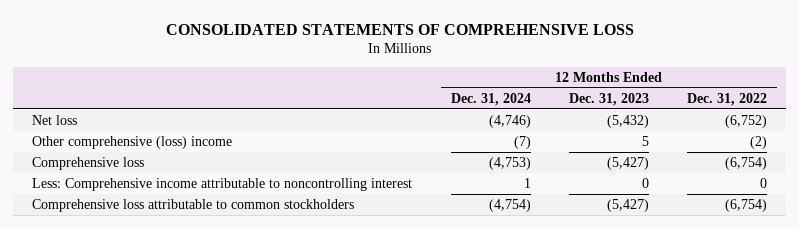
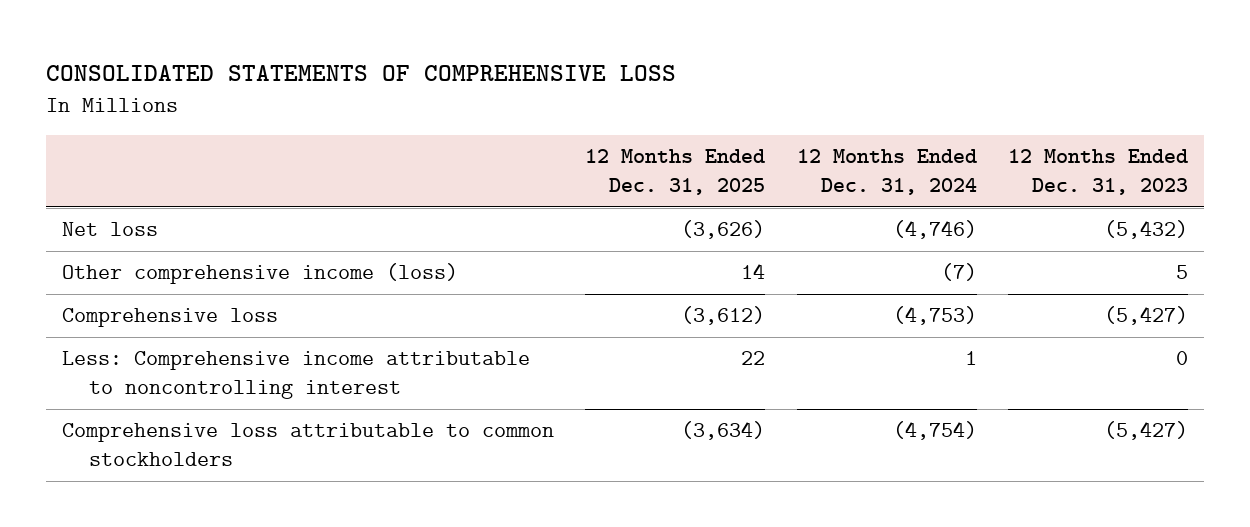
[687,92,768,106] Dec. 31, 2022 -> none
none -> [585,149,766,196] 12 Months Ended Dec. 31, 2025
[32,135,233,149] Other comprehensive (loss) income -> [61,263,458,285] Other comprehensive income (loss)

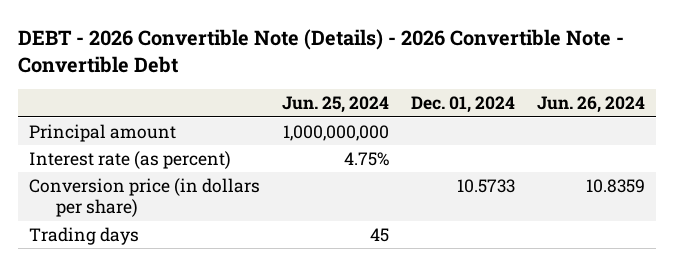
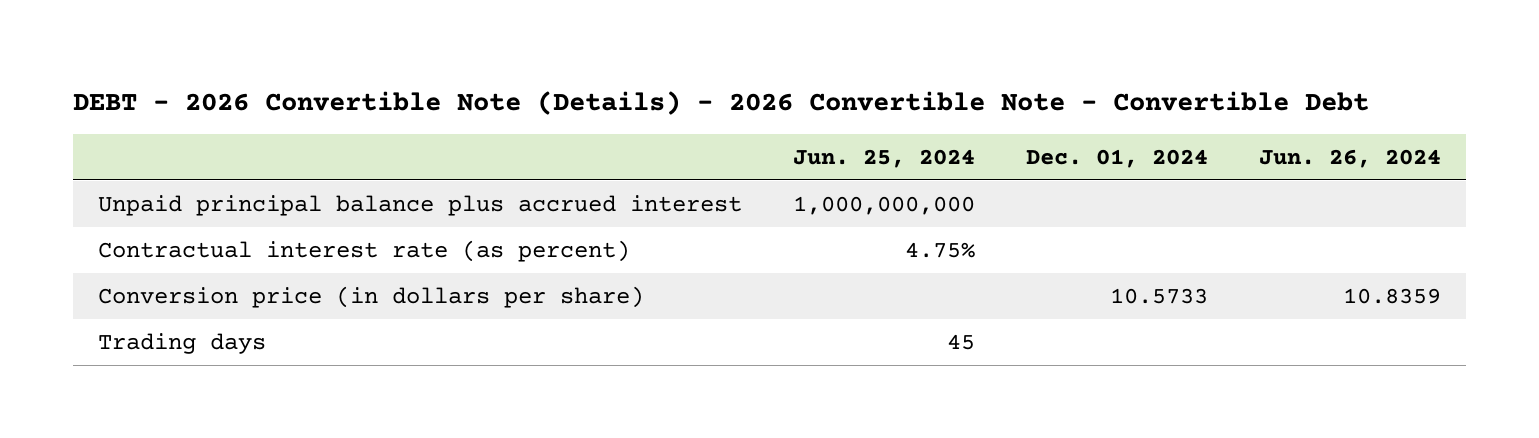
[29,123,177,142] Principal amount -> [98,194,743,216] Unpaid principal balance plus accrued interest
[29,150,232,169] Interest rate (as percent) -> [98,239,631,262] Contractual interest rate (as percent)

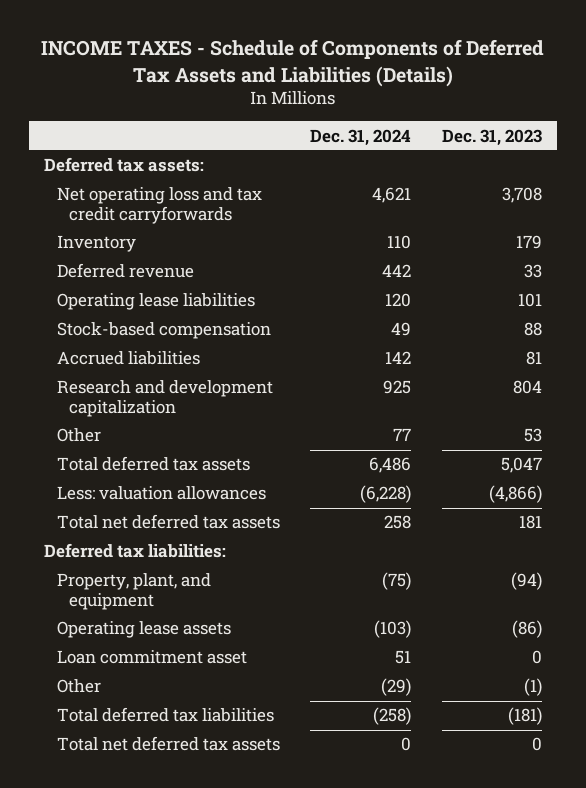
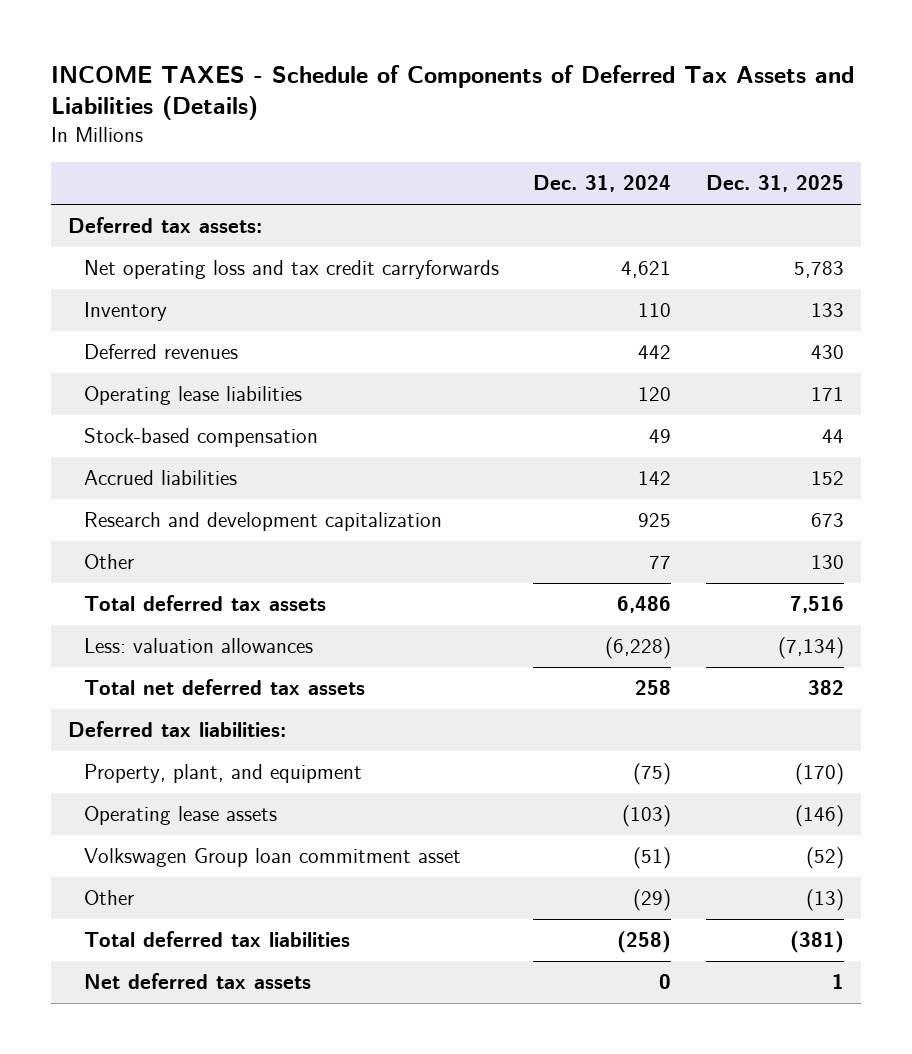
[441,128,542,146] Dec. 31, 2023 -> none
none -> [705,175,844,193] Dec. 31, 2025
[56,263,194,279] Deferred revenue -> [83,344,238,360] Deferred revenues
[56,650,247,665] Loan commitment asset -> [83,848,461,868] Volkswagen Group loan commitment asset
[395,650,412,665] 51 -> [633,847,672,870] (51)
[56,736,280,752] Total net deferred tax assets -> [83,973,311,990] Net deferred tax assets

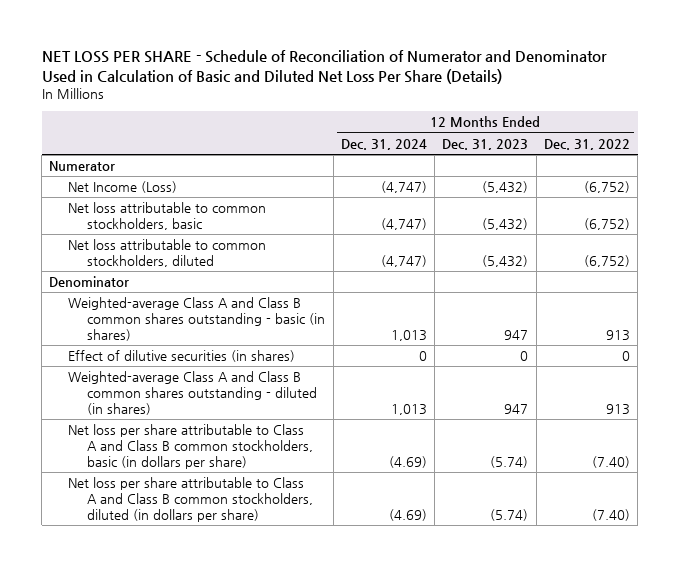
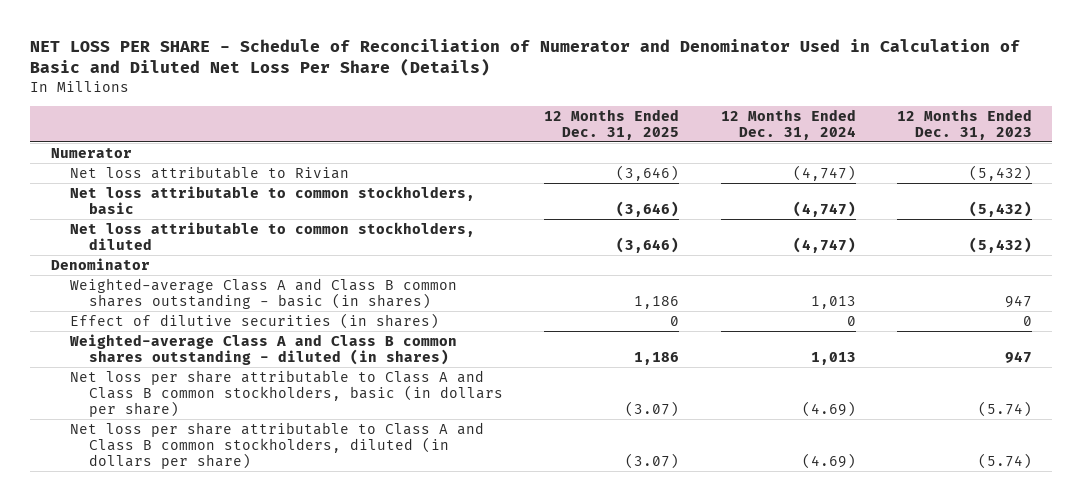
[544,138,631,150] Dec. 31, 2022 -> none
none -> [544,108,680,140] 12 Months Ended Dec. 31, 2025
[68,181,178,194] Net Income (Loss) -> [70,165,350,179] Net loss attributable to Rivian

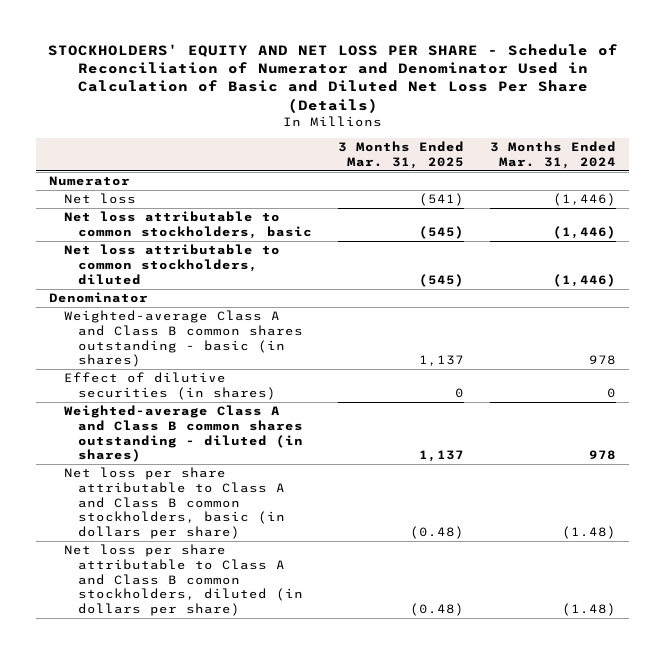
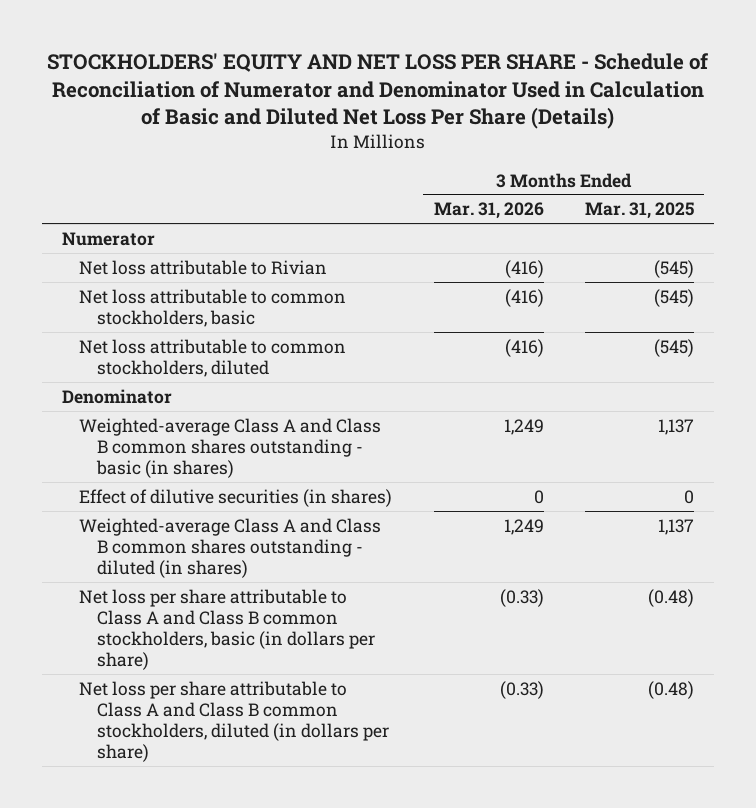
[489,140,616,169] 3 Months Ended Mar. 31, 2024 -> none
none -> [433,202,544,220] Mar. 31, 2026
[63,193,136,205] Net loss -> none
none -> [79,259,328,275] Net loss attributable to Rivian

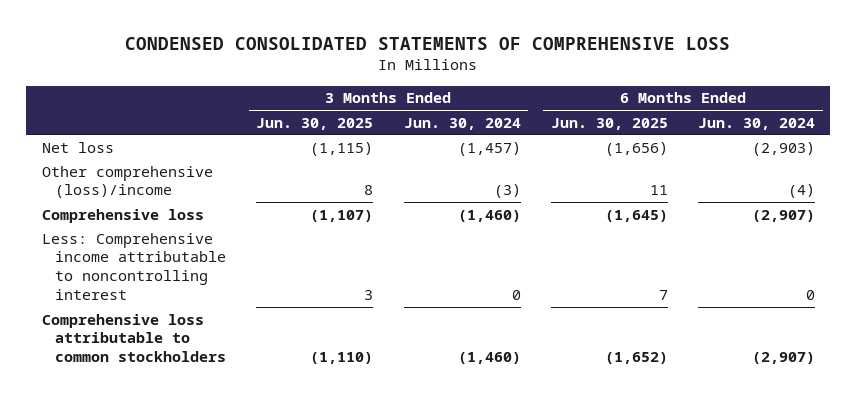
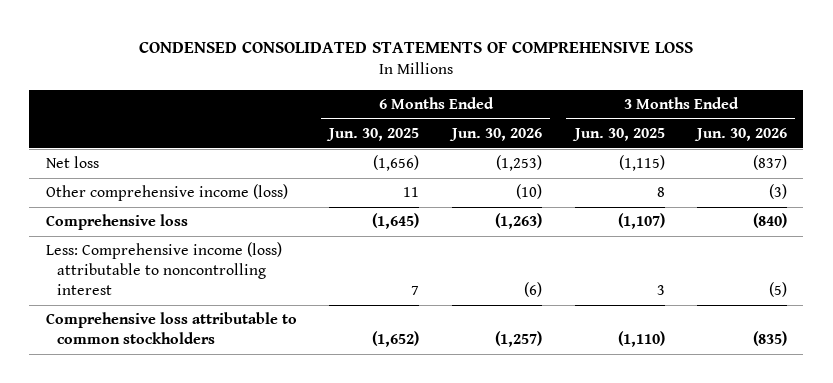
[403,117,521,130] Jun. 30, 2024 -> none
[698,117,816,130] Jun. 30, 2024 -> none
none -> [448,128,542,142] Jun. 30, 2026
none -> [694,128,788,142] Jun. 30, 2026
[41,165,213,199] Other comprehensive (loss)/income -> [45,184,288,202] Other comprehensive income (loss)
[41,232,226,300] Less: Comprehensive income attributable to noncontrolling interest -> [45,242,282,296] Less: Comprehensive income (loss) attributable to noncontrolling interest

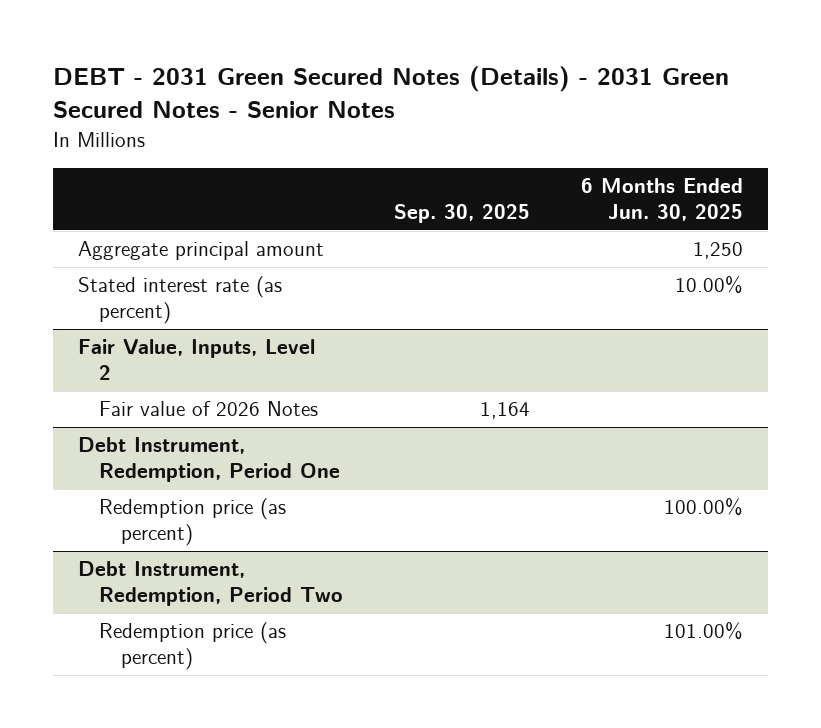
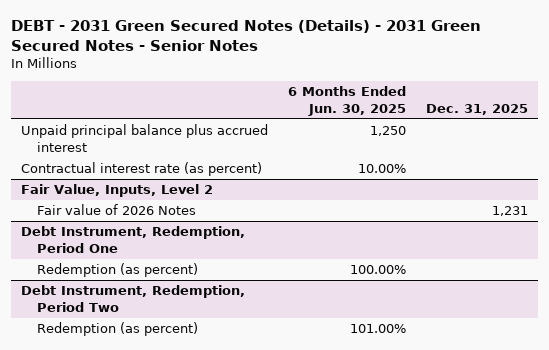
[394,204,531,224] Sep. 30, 2025 -> none
none -> [425,103,528,115] Dec. 31, 2025
[77,241,324,261] Aggregate principal amount -> [20,124,268,152] Unpaid principal balance plus accrued interest
[77,276,282,325] Stated interest rate (as percent) -> [20,162,262,177] Contractual interest rate (as percent)
[99,498,287,547] Redemption price (as percent) -> [36,263,198,278] Redemption (as percent)
[99,622,287,671] Redemption price (as percent) -> [36,322,198,337] Redemption (as percent)

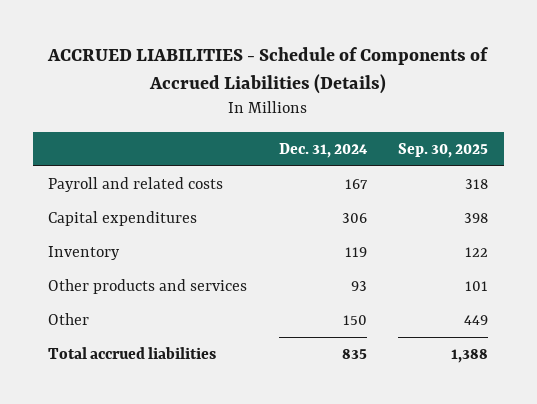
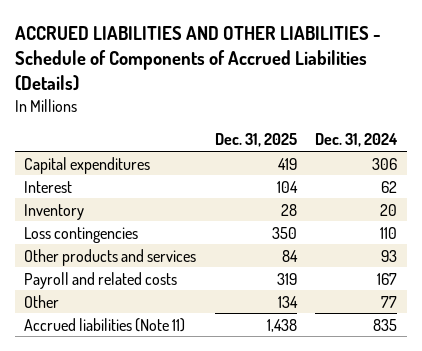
[47,46,490,94] ACCRUED LIABILITIES - Schedule of Components of Accrued Liabilities (Details) -> [15,26,382,91] ACCRUED LIABILITIES AND OTHER LIABILITIES - Schedule of Components of Accrued Liabilities (Details)
[398,142,489,158] Sep. 30, 2025 -> none
none -> [214,133,297,148] Dec. 31, 2025
none -> [24,180,73,193] Interest
[344,247,367,258] 119 -> [380,203,398,216] 20
none -> [24,226,139,243] Loss contingencies
[48,177,224,193] Payroll and related costs -> [24,271,178,289] Payroll and related costs
[342,315,367,326] 150 -> [381,295,398,308] 77
[48,347,217,360] Total accrued liabilities -> [24,317,186,332] Accrued liabilities (Note 11)

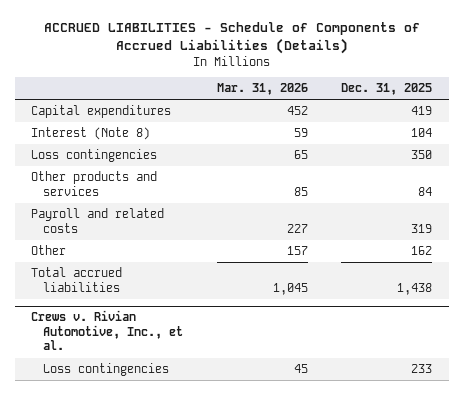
[15,26,382,91] ACCRUED LIABILITIES AND OTHER LIABILITIES - Schedule of Components of Accrued Liabilities (Details) -> [43,22,420,55] ACCRUED LIABILITIES - Schedule of Components of Accrued Liabilities (Details)
[315,133,399,148] Dec. 31, 2024 -> none
none -> [216,83,308,96] Mar. 31, 2026
[24,180,73,193] Interest -> none
[24,203,85,220] Inventory -> none
none -> [31,127,151,141] Interest (Note 8)
[277,295,298,308] 134 -> [411,246,433,256] 162
[24,317,186,332] Accrued liabilities (Note 11) -> [31,267,123,292] Total accrued liabilities
none -> [31,310,184,351] Crews v. Rivian Automotive, Inc., et al.
none -> [43,363,170,377] Loss contingencies

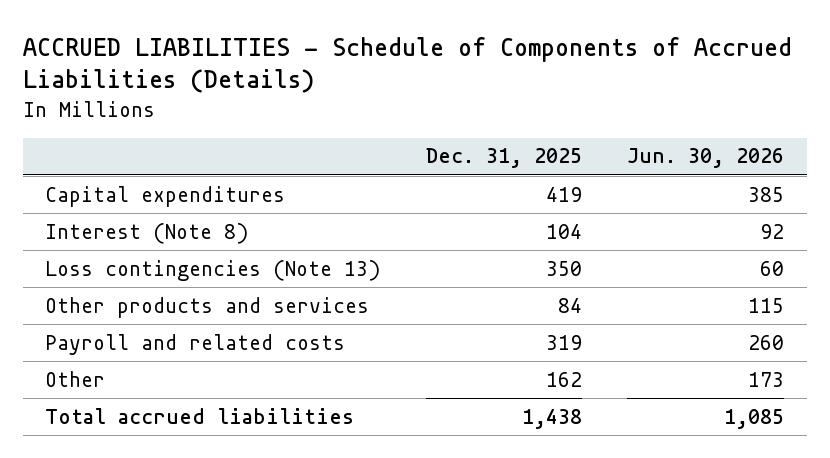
[216,83,308,96] Mar. 31, 2026 -> none
none -> [627,148,785,169] Jun. 30, 2026
[31,149,158,163] Loss contingencies -> [45,259,382,281] Loss contingencies (Note 13)
[31,310,184,351] Crews v. Rivian Automotive, Inc., et al. -> none
[43,363,170,377] Loss contingencies -> none

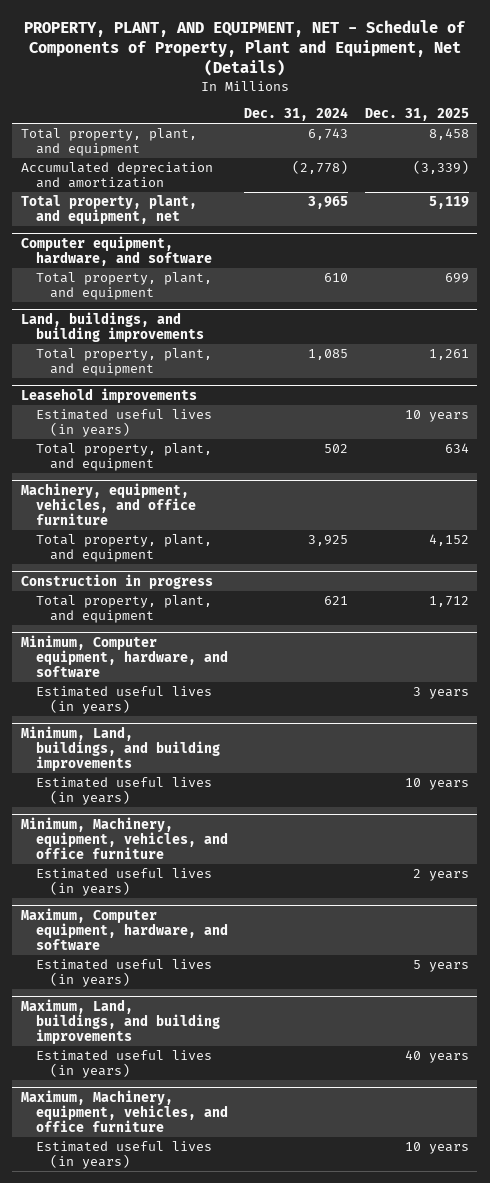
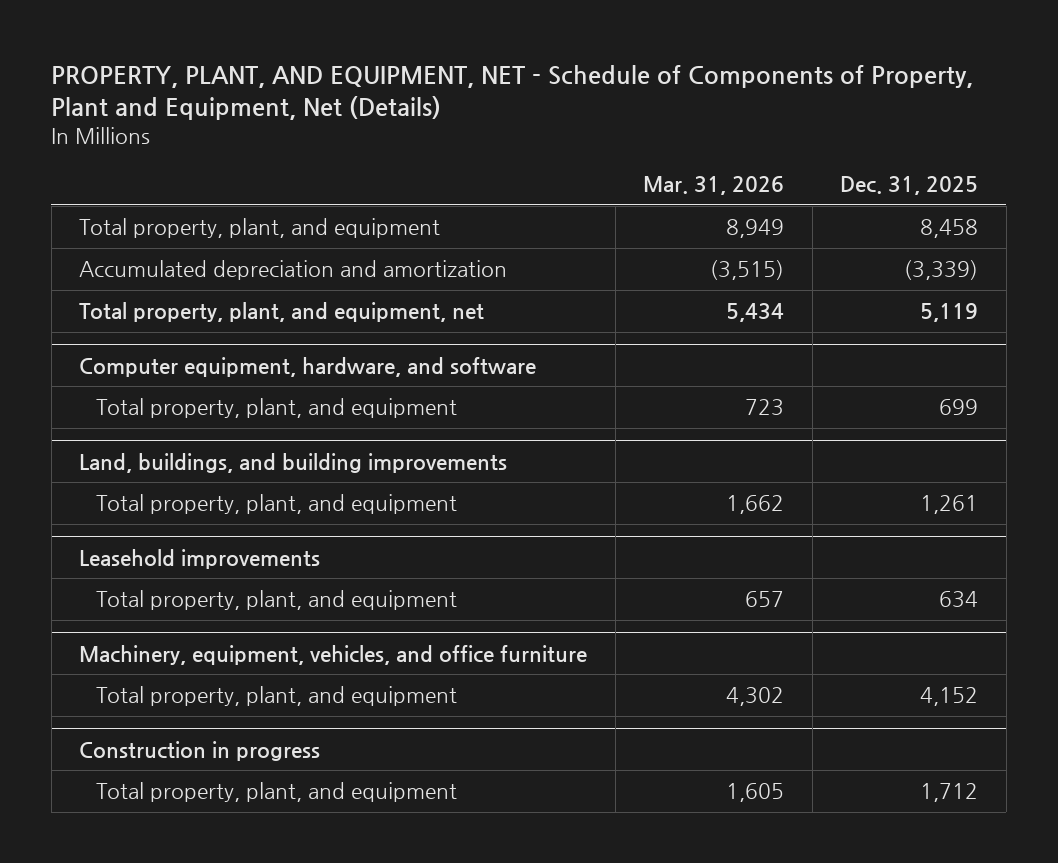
[244,107,349,122] Dec. 31, 2024 -> none
none -> [643,176,785,196] Mar. 31, 2026
[35,409,212,438] Estimated useful lives (in years) -> none
[20,634,228,678] Minimum, Computer equipment, hardware, and software -> none
[35,686,212,715] Estimated useful lives (in years) -> none
[20,725,220,772] Minimum, Land, buildings, and building improvements -> none
[35,777,212,806] Estimated useful lives (in years) -> none
[20,816,228,860] Minimum, Machinery, equipment, vehicles, and office furniture -> none
[35,868,212,897] Estimated useful lives (in years) -> none
[20,907,228,951] Maximum, Computer equipment, hardware, and software -> none
[35,959,212,988] Estimated useful lives (in years) -> none
[20,998,220,1045] Maximum, Land, buildings, and building improvements -> none
[35,1050,212,1079] Estimated useful lives (in years) -> none
[20,1089,228,1133] Maximum, Machinery, equipment, vehicles, and office furniture -> none
[35,1141,212,1170] Estimated useful lives (in years) -> none

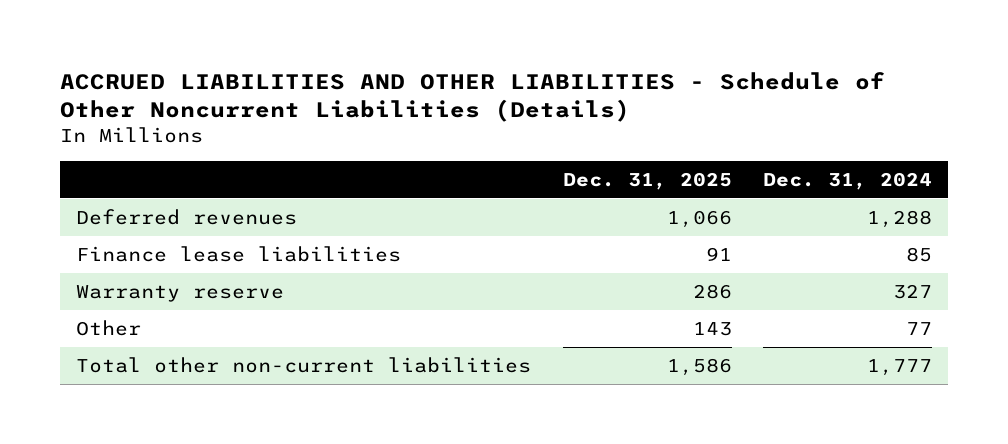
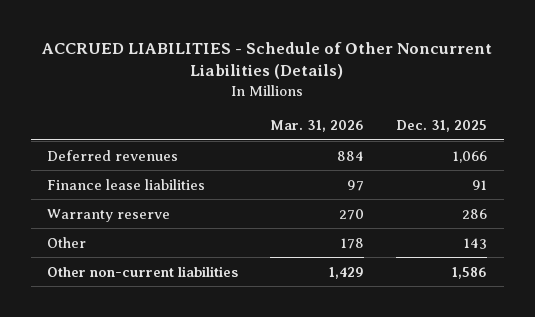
[59,71,885,123] ACCRUED LIABILITIES AND OTHER LIABILITIES - Schedule of Other Noncurrent Liabilities (Details) -> [42,41,493,80] ACCRUED LIABILITIES - Schedule of Other Noncurrent Liabilities (Details)
[763,171,933,190] Dec. 31, 2024 -> none
none -> [270,120,365,133] Mar. 31, 2026
[75,356,531,373] Total other non-current liabilities -> [47,265,239,277] Other non-current liabilities

